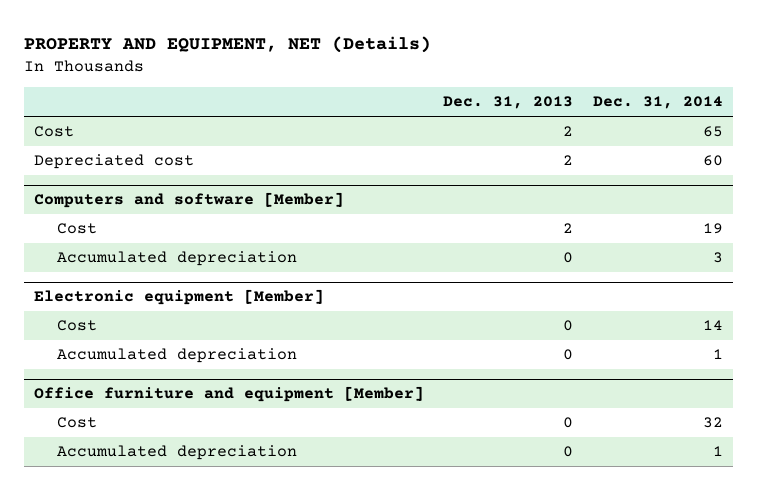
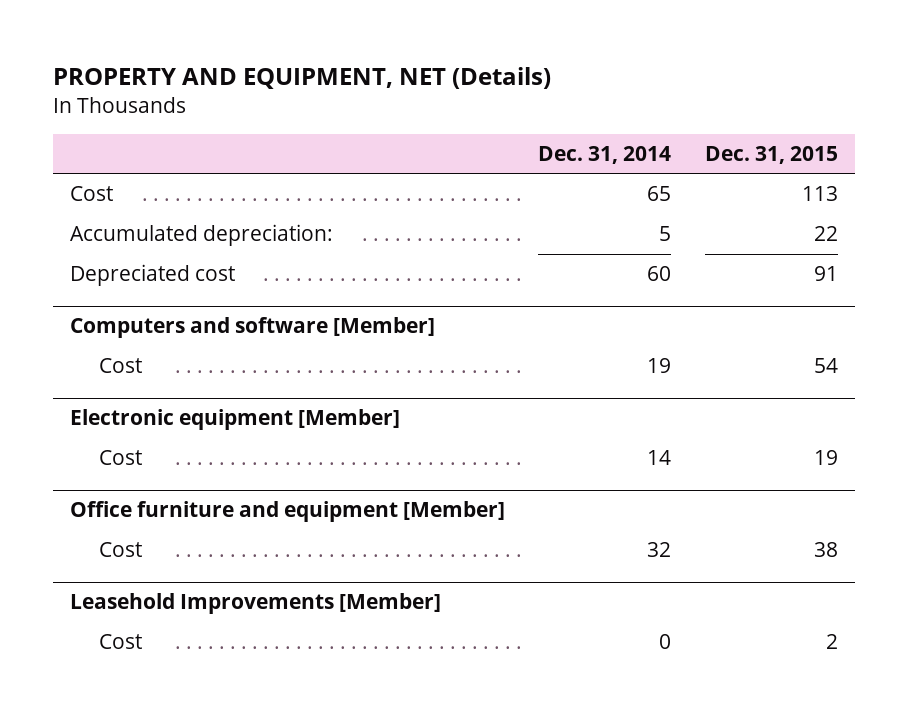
[443,96,574,110] Dec. 31, 2013 -> none
none -> [705,145,839,164] Dec. 31, 2015
none -> [69,224,333,247] Accumulated depreciation:
[56,251,297,267] Accumulated depreciation -> none
[56,348,297,364] Accumulated depreciation -> none
[56,445,297,461] Accumulated depreciation -> none
none -> [69,593,441,615] Leasehold Improvements [Member]
none -> [98,634,142,650] Cost

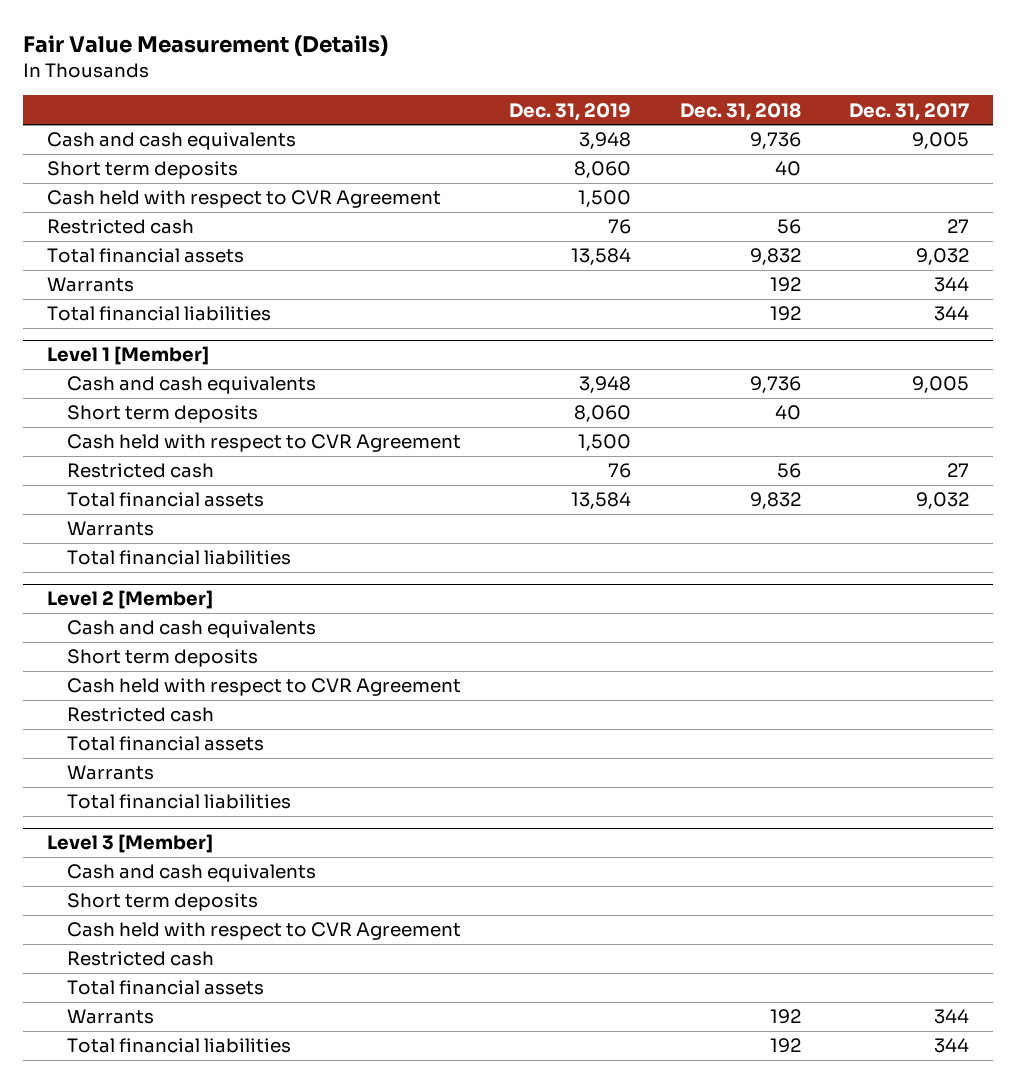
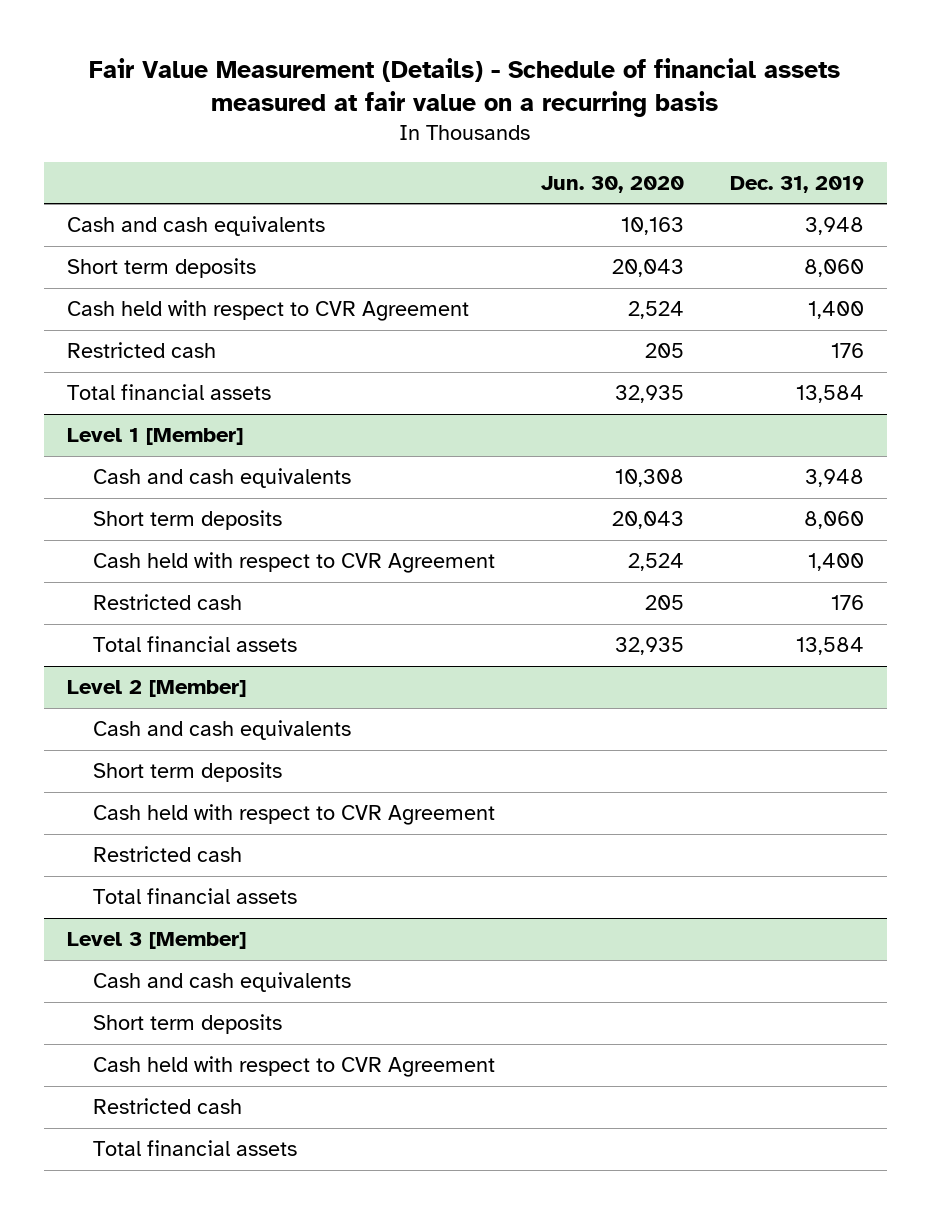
[22,34,388,56] Fair Value Measurement (Details) -> [89,57,841,118] Fair Value Measurement (Details) - Schedule of financial assets measured at fair value on a recurring basis
[679,102,801,121] Dec. 31, 2018 -> none
[849,102,970,121] Dec. 31, 2017 -> none
none -> [540,175,684,193] Jun. 30, 2020
[578,190,632,208] 1,500 -> [807,301,864,320] 1,400
[608,219,632,235] 76 -> [830,343,864,359] 176
[46,277,134,293] Warrants -> none
[46,306,271,322] Total financial liabilities -> none
[578,434,632,452] 1,500 -> [807,553,864,572] 1,400
[608,463,632,479] 76 -> [830,595,864,611] 176
[67,521,155,537] Warrants -> none
[67,550,292,566] Total financial liabilities -> none
[67,765,155,781] Warrants -> none
[67,794,292,810] Total financial liabilities -> none
[67,1009,155,1025] Warrants -> none
[67,1038,292,1054] Total financial liabilities -> none

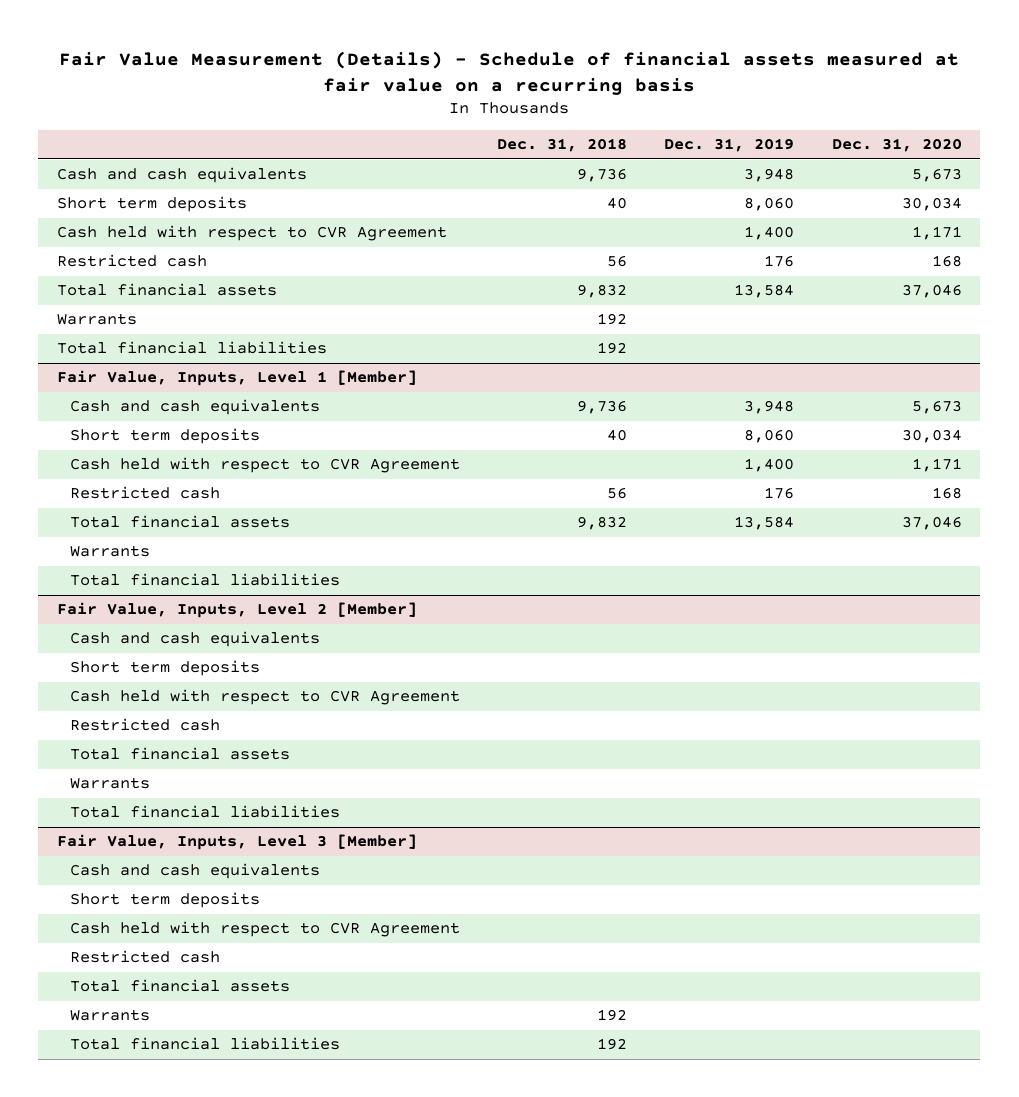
[540,175,684,193] Jun. 30, 2020 -> none
none -> [496,138,627,153] Dec. 31, 2018
none -> [831,138,962,153] Dec. 31, 2020
none -> [57,313,138,326] Warrants
none -> [57,341,328,355] Total financial liabilities
[67,428,244,446] Level 1 [Member] -> [57,370,418,387] Fair Value, Inputs, Level 1 [Member]
none -> [69,545,150,558] Warrants
none -> [69,573,340,587] Total financial liabilities
[67,680,247,698] Level 2 [Member] -> [57,602,418,619] Fair Value, Inputs, Level 2 [Member]
none -> [69,777,150,790] Warrants
none -> [69,805,340,819] Total financial liabilities
[67,932,247,950] Level 3 [Member] -> [57,834,418,851] Fair Value, Inputs, Level 3 [Member]
none -> [69,1009,150,1022] Warrants
none -> [69,1037,340,1051] Total financial liabilities

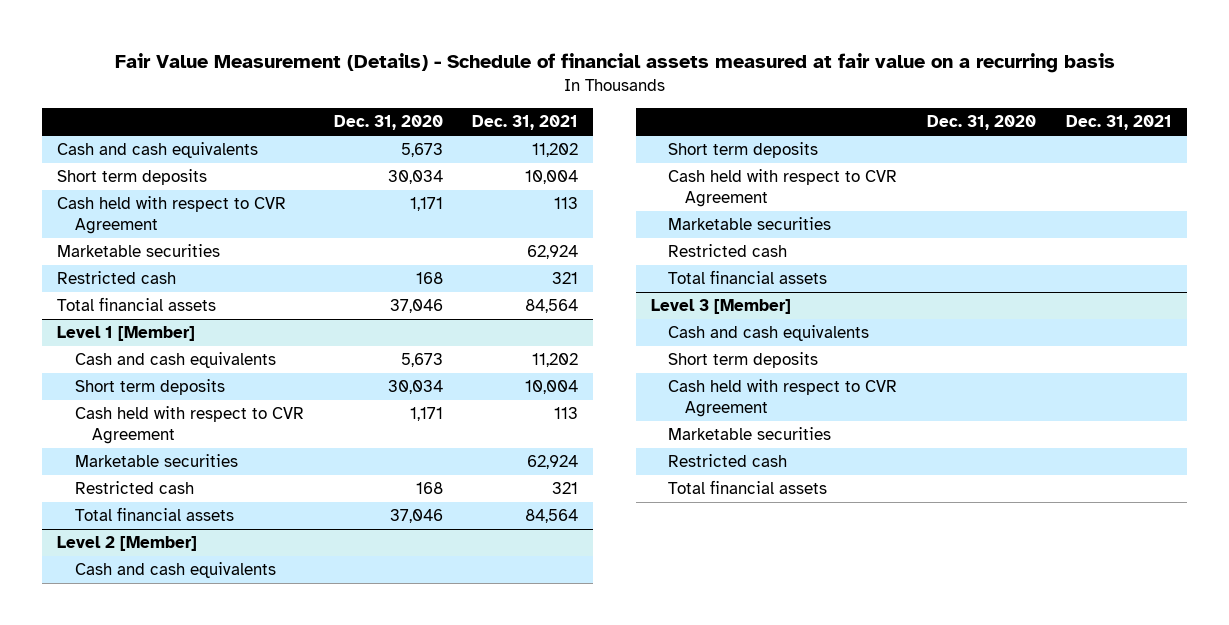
[496,138,627,153] Dec. 31, 2018 -> none
[664,138,795,153] Dec. 31, 2019 -> none
none -> [472,115,579,131] Dec. 31, 2021
none -> [57,244,221,258] Marketable securities
[57,313,138,326] Warrants -> none
[57,341,328,355] Total financial liabilities -> none
[57,370,418,387] Fair Value, Inputs, Level 1 [Member] -> [57,326,196,342] Level 1 [Member]
none -> [74,454,238,468] Marketable securities
[69,545,150,558] Warrants -> none
[69,573,340,587] Total financial liabilities -> none
[57,602,418,619] Fair Value, Inputs, Level 2 [Member] -> [57,536,198,552] Level 2 [Member]
none -> [668,217,832,231] Marketable securities
[69,777,150,790] Warrants -> none
[69,805,340,819] Total financial liabilities -> none
[57,834,418,851] Fair Value, Inputs, Level 3 [Member] -> [650,299,791,315] Level 3 [Member]
none -> [668,427,832,441] Marketable securities
[69,1009,150,1022] Warrants -> none
[69,1037,340,1051] Total financial liabilities -> none

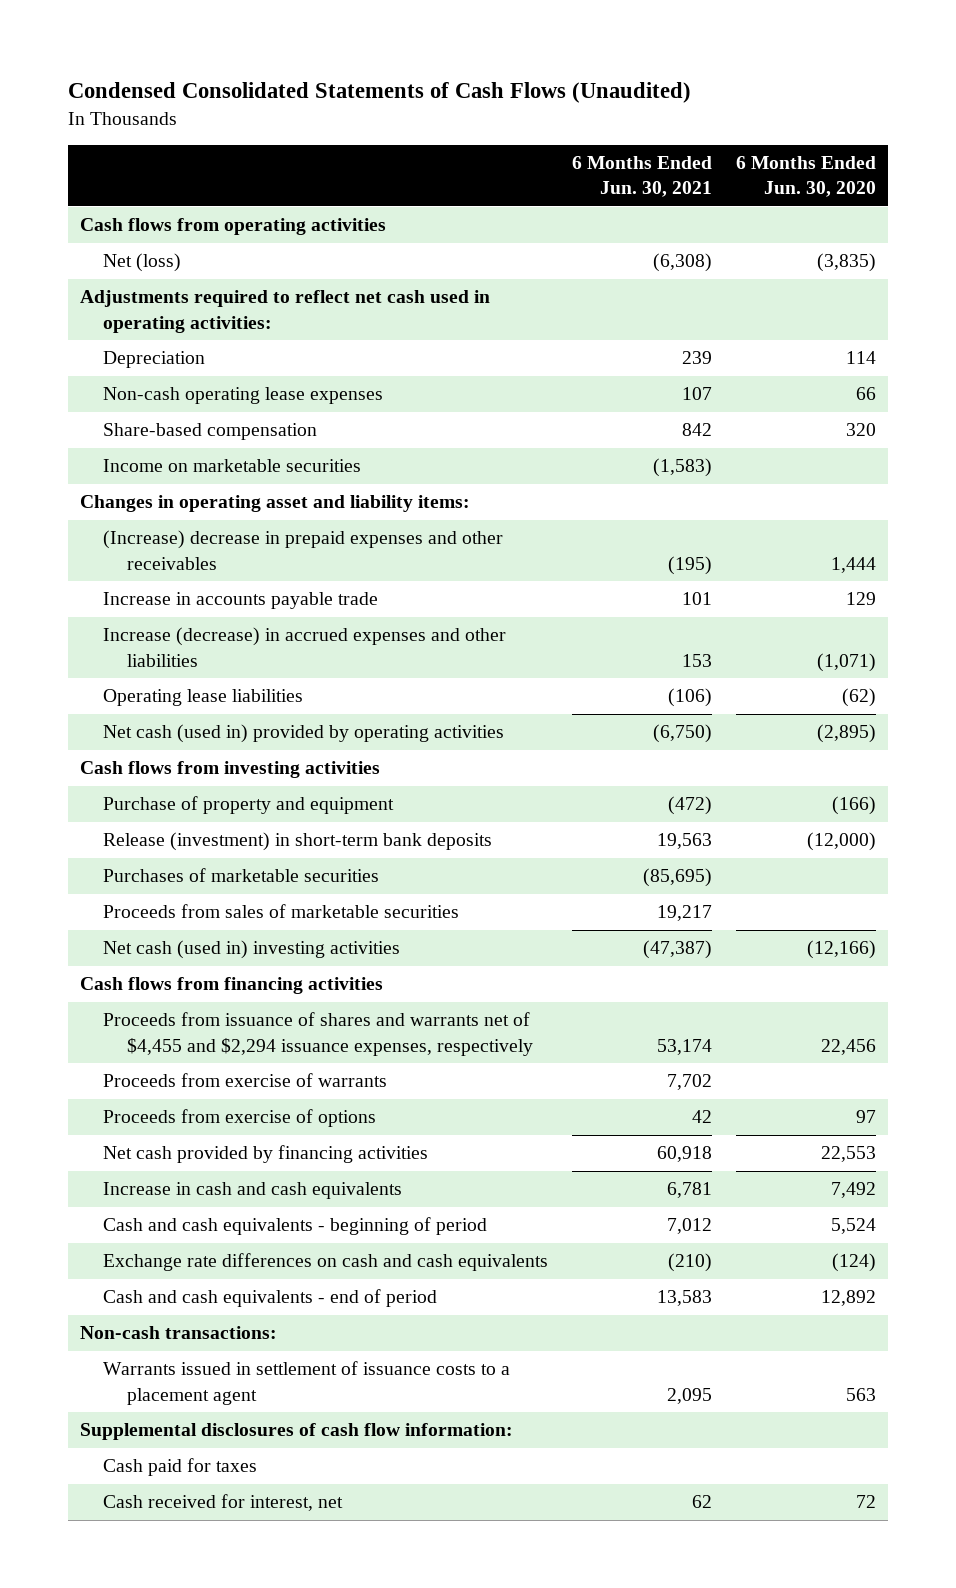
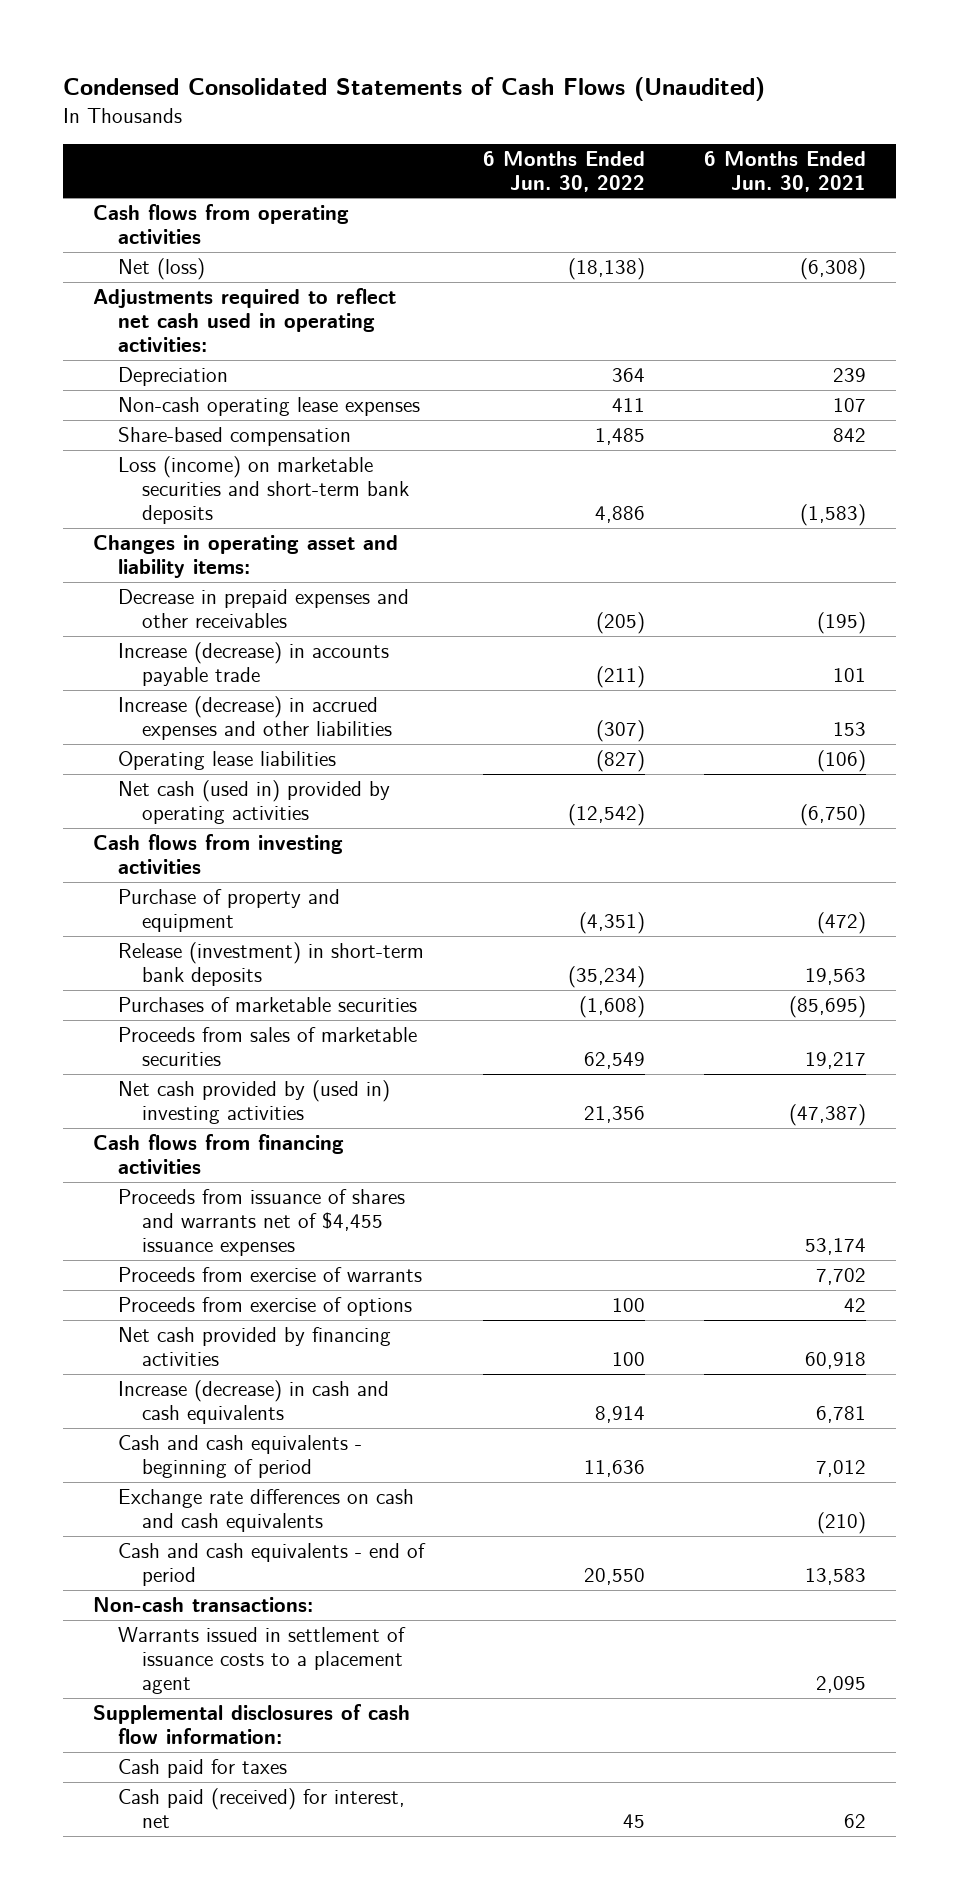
[736,156,877,198] 6 Months Ended Jun. 30, 2020 -> none
none -> [482,150,645,192] 6 Months Ended Jun. 30, 2022
[103,459,362,473] Income on marketable securities -> [117,456,410,525] Loss (income) on marketable securities and short-term bank deposits
[103,530,504,570] (Increase) decrease in prepaid expenses and other receivables -> [117,589,409,629] Decrease in prepaid expenses and other receivables
[103,592,379,610] Increase in accounts payable trade -> [117,642,389,687] Increase (decrease) in accounts payable trade
[103,940,401,960] Net cash (used in) investing activities -> [117,1080,390,1125] Net cash provided by (used in) investing activities
[103,1012,533,1056] Proceeds from issuance of shares and warrants net of $4,455 and $2,294 issuance expenses, respectively -> [117,1189,405,1257] Proceeds from issuance of shares and warrants net of $4,455 issuance expenses
[103,1182,403,1200] Increase in cash and cash equivalents -> [117,1380,389,1425] Increase (decrease) in cash and cash equivalents
[103,1494,344,1512] Cash received for interest, net -> [117,1788,405,1829] Cash paid (received) for interest, net

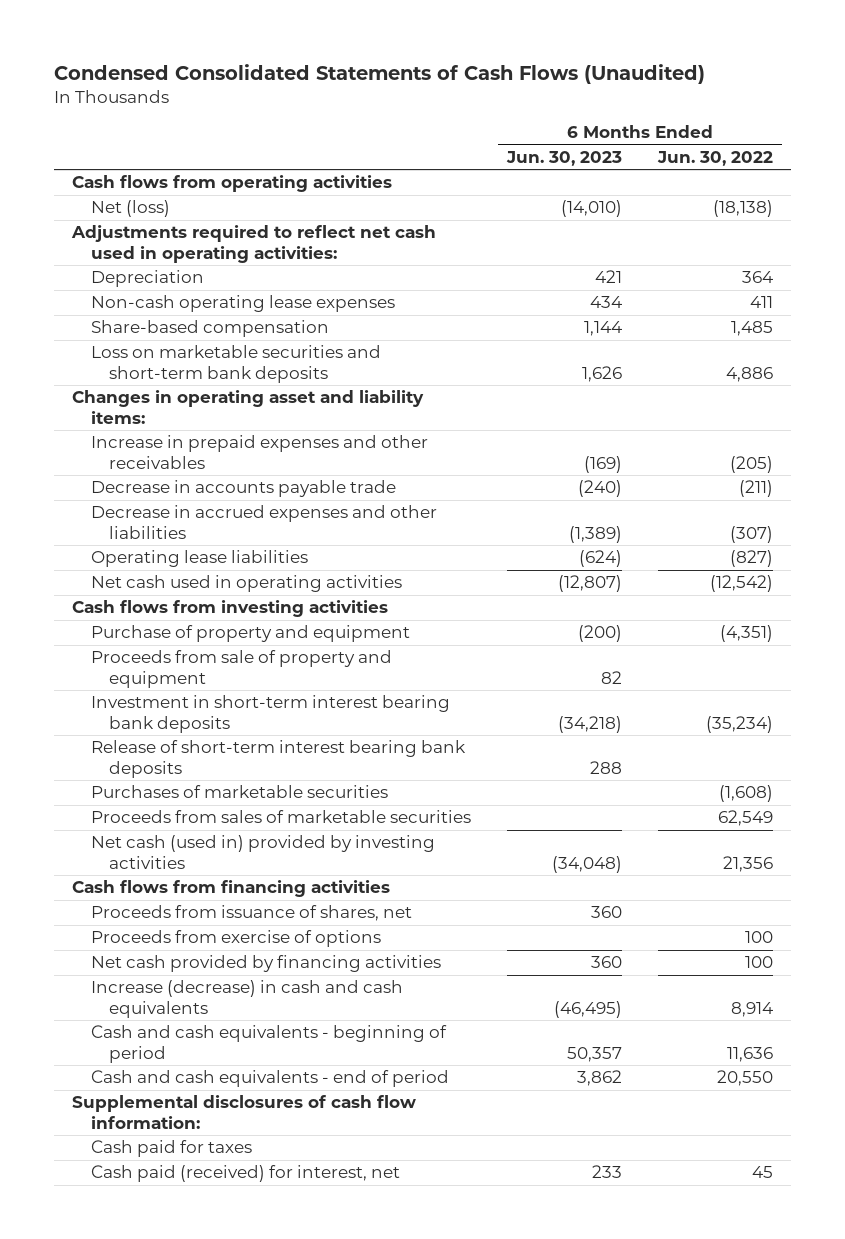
[704,150,867,192] 6 Months Ended Jun. 30, 2021 -> none
none -> [505,150,622,166] Jun. 30, 2023
[117,456,410,525] Loss (income) on marketable securities and short-term bank deposits -> [90,345,381,383] Loss on marketable securities and short-term bank deposits
[117,589,409,629] Decrease in prepaid expenses and other receivables -> [90,435,428,469] Increase in prepaid expenses and other receivables
[117,642,389,687] Increase (decrease) in accounts payable trade -> [90,480,396,498] Decrease in accounts payable trade
[117,696,393,741] Increase (decrease) in accrued expenses and other liabilities -> [90,505,437,539] Decrease in accrued expenses and other liabilities
[117,780,390,825] Net cash (used in) provided by operating activities -> [90,575,402,593] Net cash used in operating activities
none -> [90,650,392,688] Proceeds from sale of property and equipment
[117,942,424,987] Release (investment) in short-term bank deposits -> [90,695,450,733] Investment in short-term interest bearing bank deposits
none -> [90,740,466,778] Release of short-term interest bearing bank deposits
[117,1080,390,1125] Net cash provided by (used in) investing activities -> [90,835,435,869] Net cash (used in) provided by investing activities
[117,1267,422,1283] Proceeds from exercise of warrants -> none
[117,1189,405,1257] Proceeds from issuance of shares and warrants net of $4,455 issuance expenses -> [90,905,412,922] Proceeds from issuance of shares, net
[117,1489,414,1533] Exchange rate differences on cash and cash equivalents -> none
[92,1597,313,1613] Non-cash transactions: -> none
[117,1627,406,1695] Warrants issued in settlement of issuance costs to a placement agent -> none

